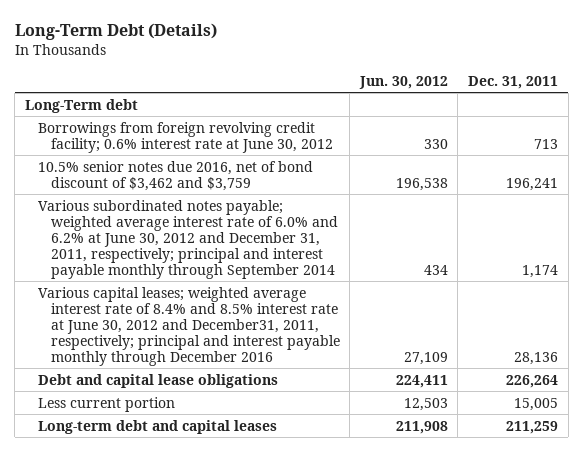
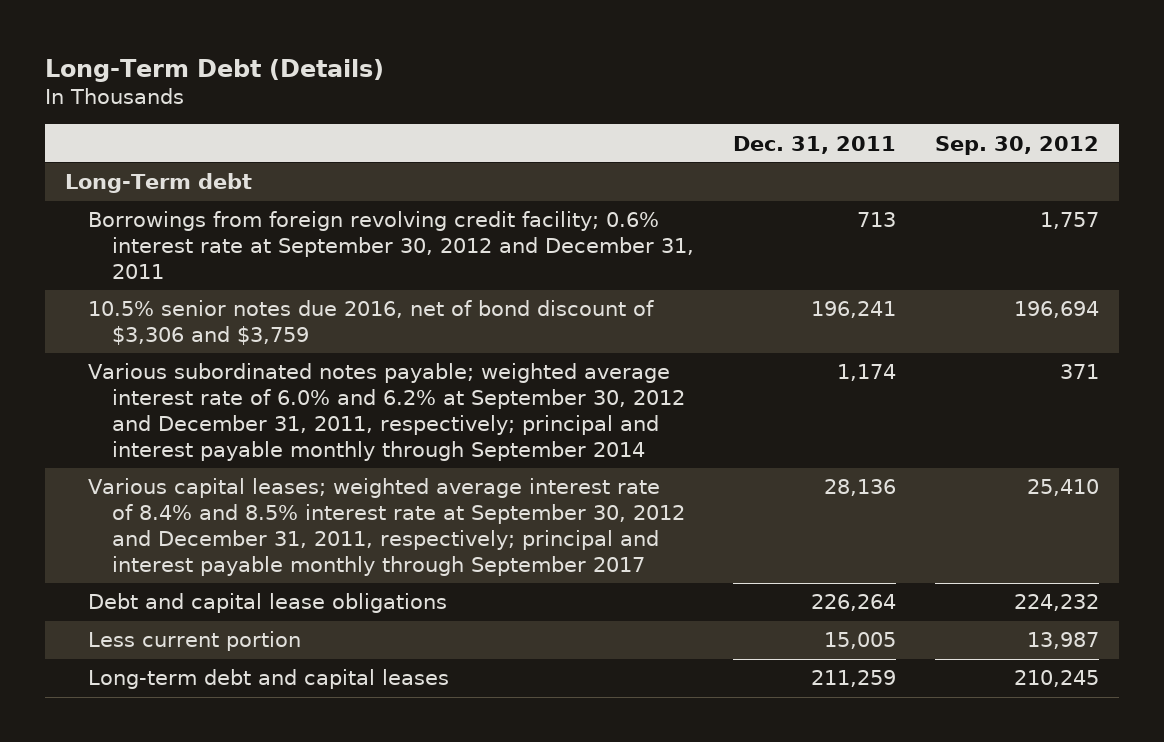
[358,75,448,89] Jun. 30, 2012 -> none
none -> [935,135,1100,155] Sep. 30, 2012
[37,121,333,153] Borrowings from foreign revolving credit facility; 0.6% interest rate at June 30, 2012 -> [88,211,694,280] Borrowings from foreign revolving credit facility; 0.6% interest rate at September 30, 2012 and December 31, 2011
[37,160,313,191] 10.5% senior notes due 2016, net of bond discount of $3,462 and $3,759 -> [88,300,655,346] 10.5% senior notes due 2016, net of bond discount of $3,306 and $3,759
[37,199,338,279] Various subordinated notes payable; weighted average interest rate of 6.0% and 6.2% at June 30, 2012 and December 31, 2011, respectively; principal and interest payable monthly through September 2014 -> [88,363,685,461] Various subordinated notes payable; weighted average interest rate of 6.0% and 6.2% at September 30, 2012 and December 31, 2011, respectively; principal and interest payable monthly through September 2014
[37,286,340,366] Various capital leases; weighted average interest rate of 8.4% and 8.5% interest rate at June 30, 2012 and December31, 2011, respectively; principal and interest payable monthly through December 2016 -> [88,478,685,576] Various capital leases; weighted average interest rate of 8.4% and 8.5% interest rate at September 30, 2012 and December 31, 2011, respectively; principal and interest payable monthly through September 2017

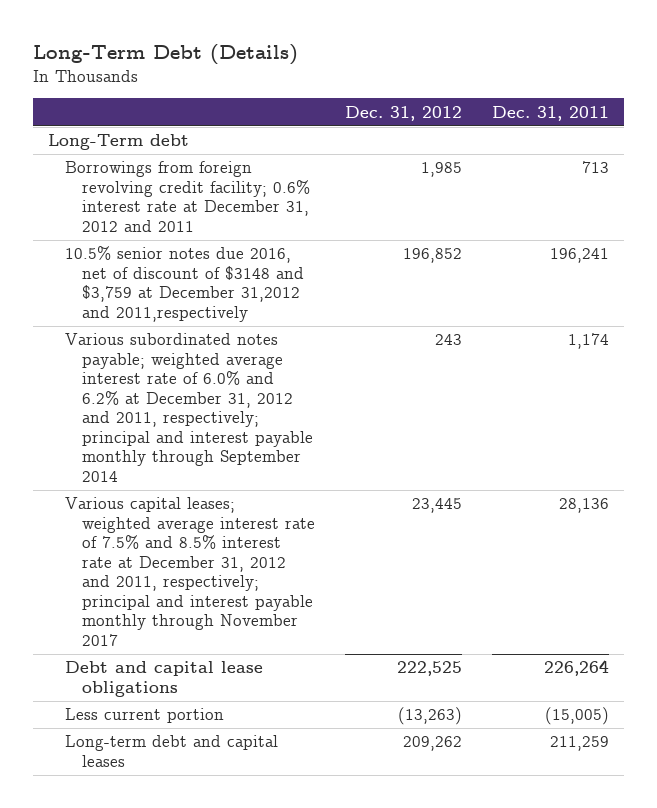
[935,135,1100,155] Sep. 30, 2012 -> none
none -> [345,105,463,121] Dec. 31, 2012
[88,211,694,280] Borrowings from foreign revolving credit facility; 0.6% interest rate at September 30, 2012 and December 31, 2011 -> [65,161,311,232] Borrowings from foreign revolving credit facility; 0.6% interest rate at December 31, 2012 and 2011
[88,300,655,346] 10.5% senior notes due 2016, net of bond discount of $3,306 and $3,759 -> [65,246,305,322] 10.5% senior notes due 2016, net of discount of $3148 and $3,759 at December 31,2012 and 2011,respectively
[88,363,685,461] Various subordinated notes payable; weighted average interest rate of 6.0% and 6.2% at September 30, 2012 and December 31, 2011, respectively; principal and interest payable monthly through September 2014 -> [65,333,314,482] Various subordinated notes payable; weighted average interest rate of 6.0% and 6.2% at December 31, 2012 and 2011, respectively; principal and interest payable monthly through September 2014
[88,478,685,576] Various capital leases; weighted average interest rate of 8.4% and 8.5% interest rate at September 30, 2012 and December 31, 2011, respectively; principal and interest payable monthly through September 2017 -> [65,497,316,646] Various capital leases; weighted average interest rate of 7.5% and 8.5% interest rate at December 31, 2012 and 2011, respectively; principal and interest payable monthly through November 2017
[823,632,896,650] 15,005 -> [544,707,609,726] (15,005)

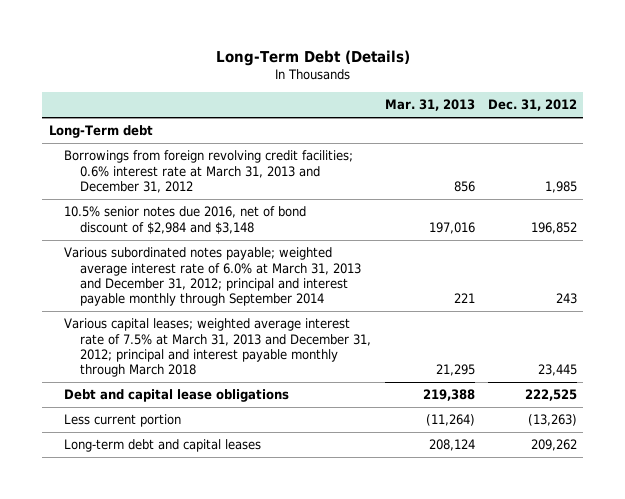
[491,105,609,121] Dec. 31, 2011 -> none
none -> [384,99,475,112] Mar. 31, 2013
[65,161,311,232] Borrowings from foreign revolving credit facility; 0.6% interest rate at December 31, 2012 and 2011 -> [64,150,354,193] Borrowings from foreign revolving credit facilities; 0.6% interest rate at March 31, 2013 and December 31, 2012
[65,246,305,322] 10.5% senior notes due 2016, net of discount of $3148 and $3,759 at December 31,2012 and 2011,respectively -> [64,206,307,234] 10.5% senior notes due 2016, net of bond discount of $2,984 and $3,148
[65,333,314,482] Various subordinated notes payable; weighted average interest rate of 6.0% and 6.2% at December 31, 2012 and 2011, respectively; principal and interest payable monthly through September 2014 -> [64,247,362,307] Various subordinated notes payable; weighted average interest rate of 6.0% at March 31, 2013 and December 31, 2012; principal and interest payable monthly through September 2014
[65,497,316,646] Various capital leases; weighted average interest rate of 7.5% and 8.5% interest rate at December 31, 2012 and 2011, respectively; principal and interest payable monthly through November 2017 -> [64,318,372,378] Various capital leases; weighted average interest rate of 7.5% at March 31, 2013 and December 31, 2012; principal and interest payable monthly through March 2018

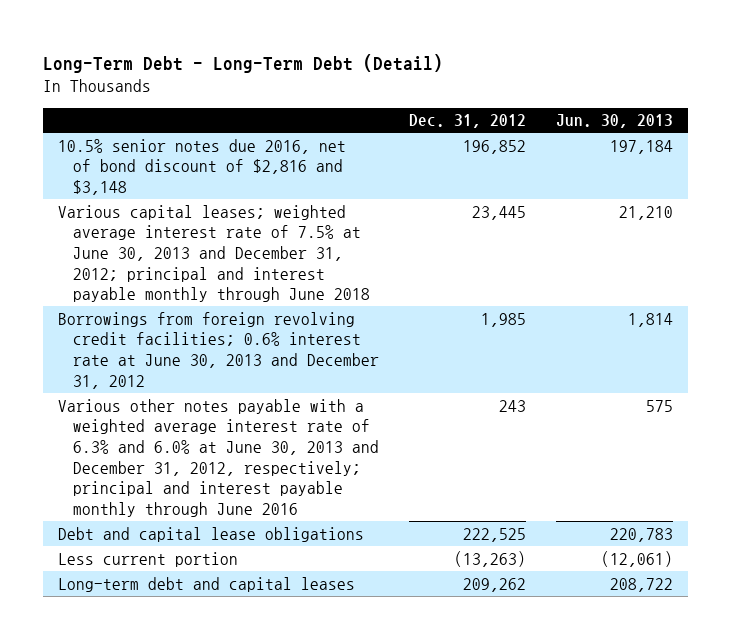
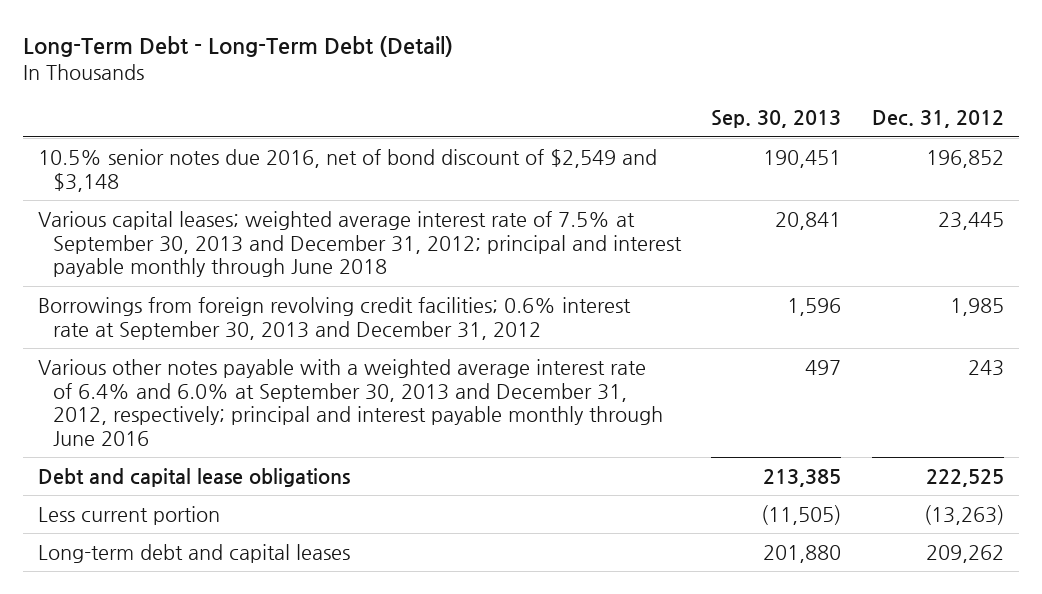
[555,114,673,129] Jun. 30, 2013 -> none
none -> [711,110,842,129] Sep. 30, 2013
[57,138,346,196] 10.5% senior notes due 2016, net of bond discount of $2,816 and $3,148 -> [38,148,658,192] 10.5% senior notes due 2016, net of bond discount of $2,549 and $3,148
[57,204,370,303] Various capital leases; weighted average interest rate of 7.5% at June 30, 2013 and December 31, 2012; principal and interest payable monthly through June 2018 -> [38,210,682,278] Various capital leases; weighted average interest rate of 7.5% at September 30, 2013 and December 31, 2012; principal and interest payable monthly through June 2018
[57,311,379,389] Borrowings from foreign revolving credit facilities; 0.6% interest rate at June 30, 2013 and December 31, 2012 -> [38,296,632,340] Borrowings from foreign revolving credit facilities; 0.6% interest rate at September 30, 2013 and December 31, 2012
[57,398,379,518] Various other notes payable with a weighted average interest rate of 6.3% and 6.0% at June 30, 2013 and December 31, 2012, respectively; principal and interest payable monthly through June 2016 -> [38,358,663,446] Various other notes payable with a weighted average interest rate of 6.4% and 6.0% at September 30, 2013 and December 31, 2012, respectively; principal and interest payable monthly through June 2016

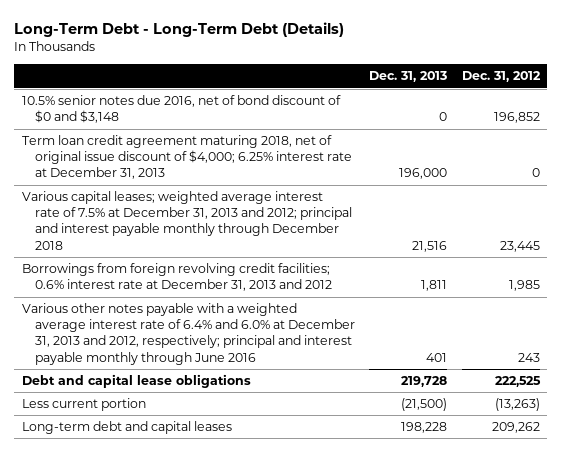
[22,35,453,57] Long-Term Debt - Long-Term Debt (Detail) -> [14,22,345,38] Long-Term Debt - Long-Term Debt (Details)
[711,110,842,129] Sep. 30, 2013 -> none
none -> [369,71,448,83] Dec. 31, 2013
[38,148,658,192] 10.5% senior notes due 2016, net of bond discount of $2,549 and $3,148 -> [21,95,341,124] 10.5% senior notes due 2016, net of bond discount of $0 and $3,148
none -> [21,135,352,180] Term loan credit agreement maturing 2018, net of original issue discount of $4,000; 6.25% interest rate at December 31, 2013
[38,210,682,278] Various capital leases; weighted average interest rate of 7.5% at September 30, 2013 and December 31, 2012; principal and interest payable monthly through June 2018 -> [21,191,352,250] Various capital leases; weighted average interest rate of 7.5% at December 31, 2013 and 2012; principal and interest payable monthly through December 2018
[38,296,632,340] Borrowings from foreign revolving credit facilities; 0.6% interest rate at September 30, 2013 and December 31, 2012 -> [21,263,332,292] Borrowings from foreign revolving credit facilities; 0.6% interest rate at December 31, 2013 and 2012
[38,358,663,446] Various other notes payable with a weighted average interest rate of 6.4% and 6.0% at September 30, 2013 and December 31, 2012, respectively; principal and interest payable monthly through June 2016 -> [21,303,355,365] Various other notes payable with a weighted average interest rate of 6.4% and 6.0% at December 31, 2013 and 2012, respectively; principal and interest payable monthly through June 2016

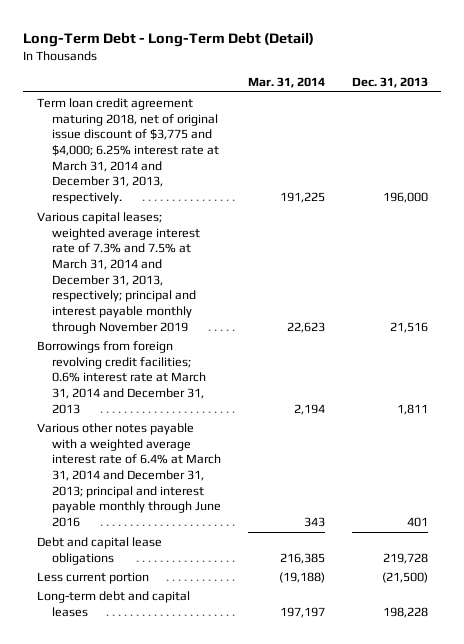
[14,22,345,38] Long-Term Debt - Long-Term Debt (Details) -> [23,31,315,47] Long-Term Debt - Long-Term Debt (Detail)
[461,71,541,83] Dec. 31, 2012 -> none
none -> [248,77,326,89] Mar. 31, 2014
[21,95,341,124] 10.5% senior notes due 2016, net of bond discount of $0 and $3,148 -> none
[21,135,352,180] Term loan credit agreement maturing 2018, net of original issue discount of $4,000; 6.25% interest rate at December 31, 2013 -> [36,97,220,205] Term loan credit agreement maturing 2018, net of original issue discount of $3,775 and $4,000; 6.25% interest rate at March 31, 2014 and December 31, 2013, respectively.
[21,191,352,250] Various capital leases; weighted average interest rate of 7.5% at December 31, 2013 and 2012; principal and interest payable monthly through December 2018 -> [36,211,201,334] Various capital leases; weighted average interest rate of 7.3% and 7.5% at March 31, 2014 and December 31, 2013, respectively; principal and interest payable monthly through November 2019
[21,263,332,292] Borrowings from foreign revolving credit facilities; 0.6% interest rate at December 31, 2013 and 2012 -> [36,340,207,414] Borrowings from foreign revolving credit facilities; 0.6% interest rate at March 31, 2014 and December 31, 2013
[21,303,355,365] Various other notes payable with a weighted average interest rate of 6.4% and 6.0% at December 31, 2013 and 2012, respectively; principal and interest payable monthly through June 2016 -> [36,422,222,528] Various other notes payable with a weighted average interest rate of 6.4% at March 31, 2014 and December 31, 2013; principal and interest payable monthly through June 2016

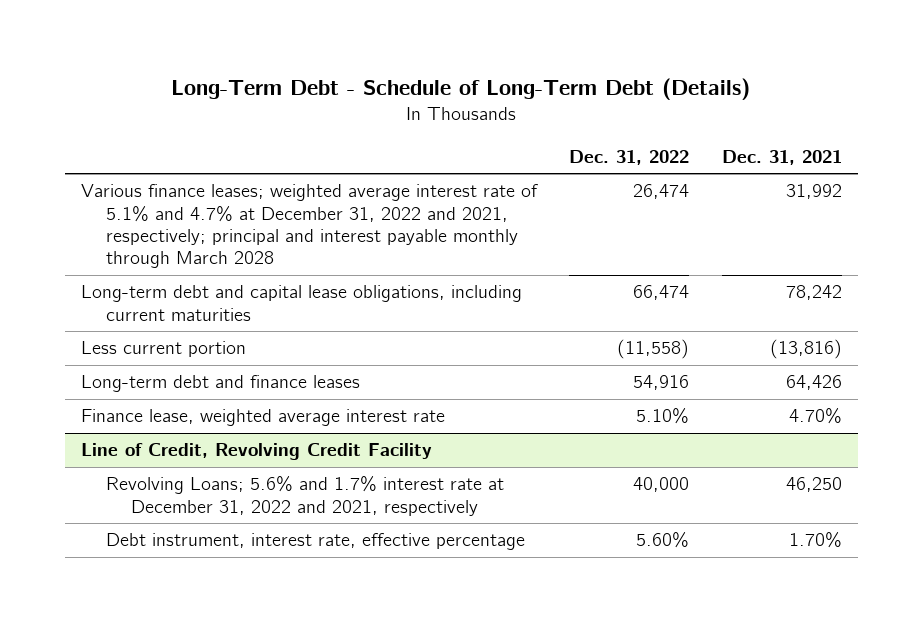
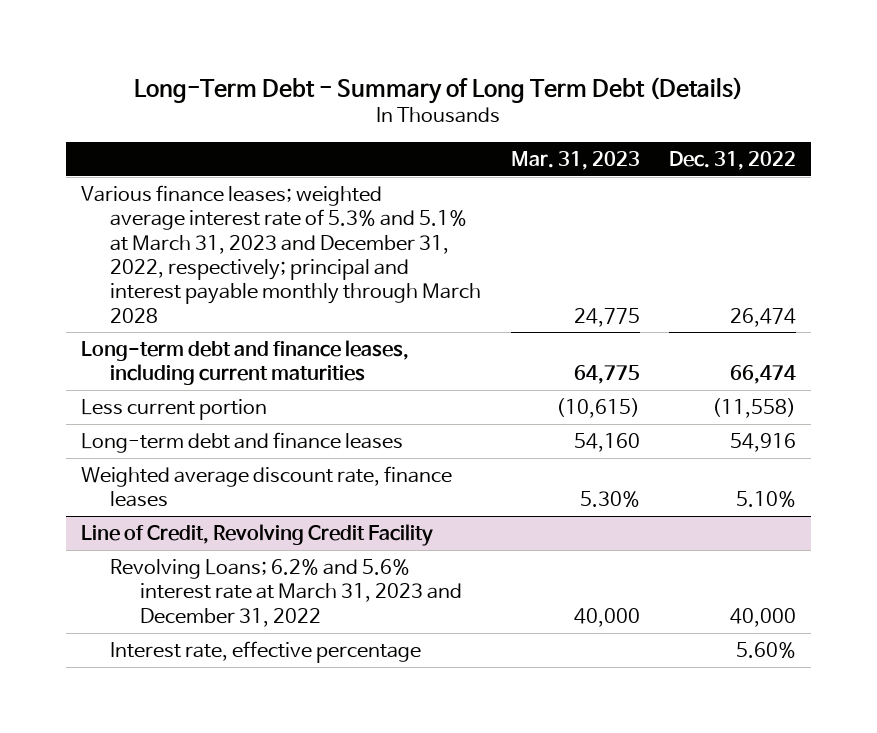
[171,77,751,100] Long-Term Debt - Schedule of Long-Term Debt (Details) -> [134,77,744,105] Long-Term Debt - Summary of Long Term Debt (Details)
[721,149,842,165] Dec. 31, 2021 -> none
none -> [510,150,640,170] Mar. 31, 2023
[81,184,539,269] Various finance leases; weighted average interest rate of 5.1% and 4.7% at December 31, 2022 and 2021, respectively; principal and interest payable monthly through March 2028 -> [80,184,482,323] Various finance leases; weighted average interest rate of 5.3% and 5.1% at March 31, 2023 and December 31, 2022, respectively; principal and interest payable monthly through March 2028
[81,285,523,321] Long-term debt and capital lease obligations, including current maturities -> [80,339,409,386] Long-term debt and finance leases, including current maturities
[81,409,446,427] Finance lease, weighted average interest rate -> [80,465,452,508] Weighted average discount rate, finance leases
[106,476,505,516] Revolving Loans; 5.6% and 1.7% interest rate at December 31, 2022 and 2021, respectively -> [110,558,462,627] Revolving Loans; 6.2% and 5.6% interest rate at March 31, 2023 and December 31, 2022
[106,533,526,551] Debt instrument, interest rate, effective percentage -> [110,640,422,663] Interest rate, effective percentage

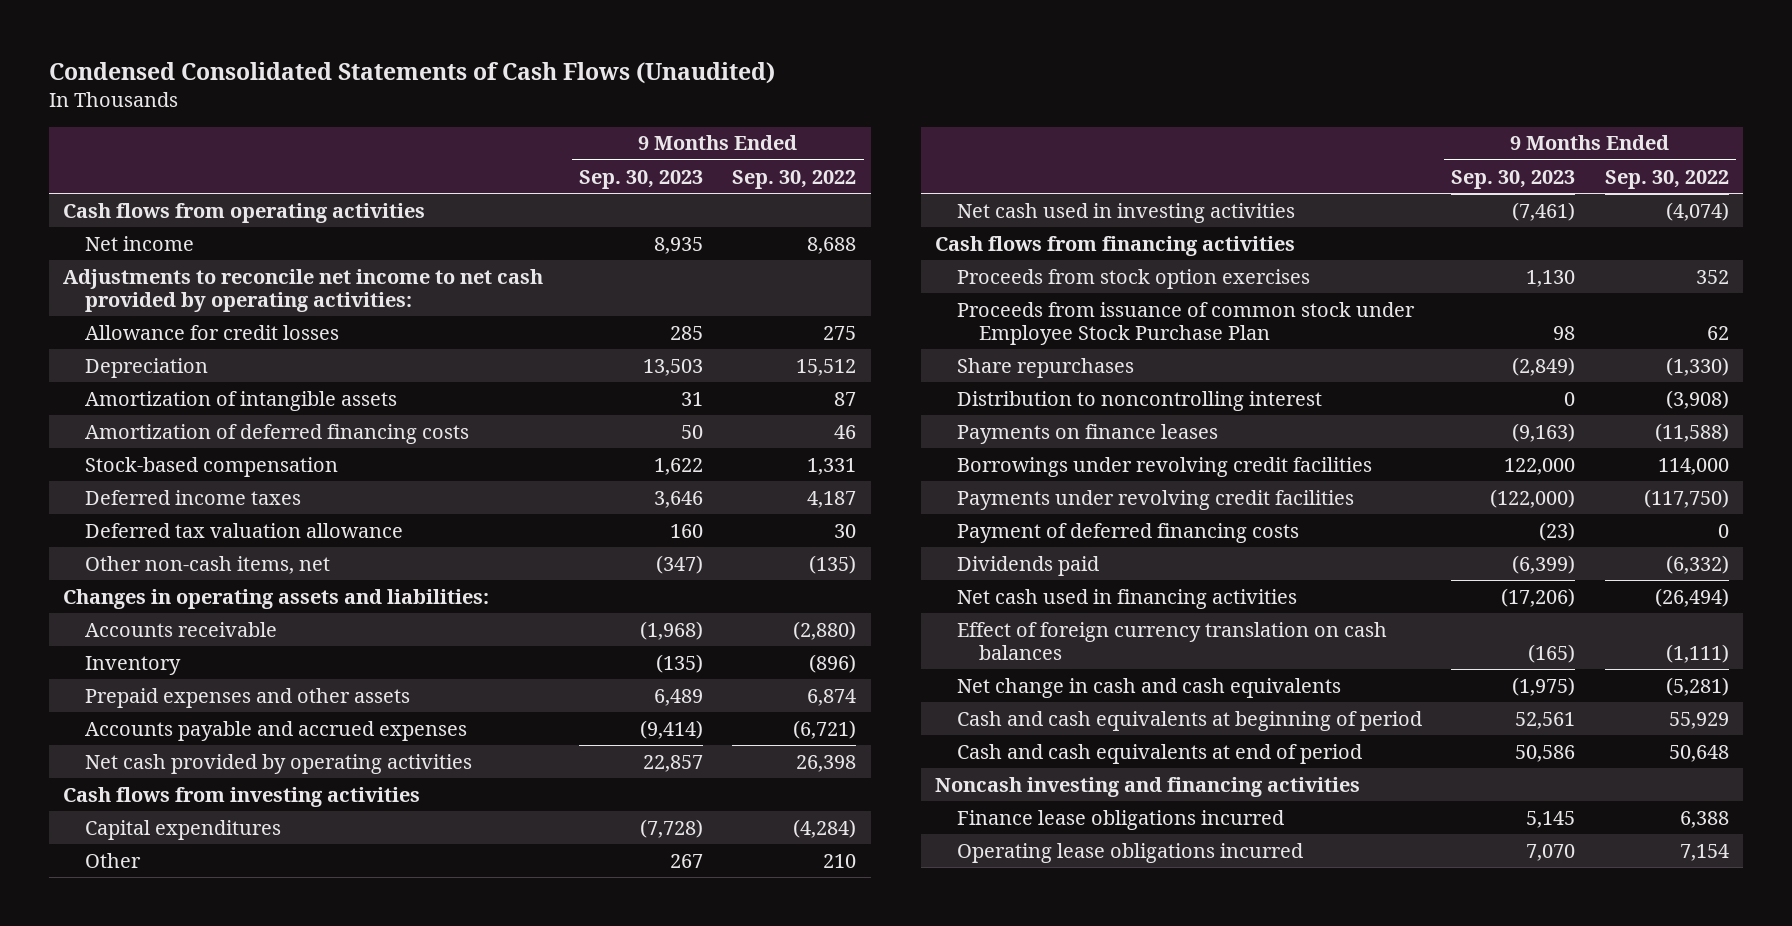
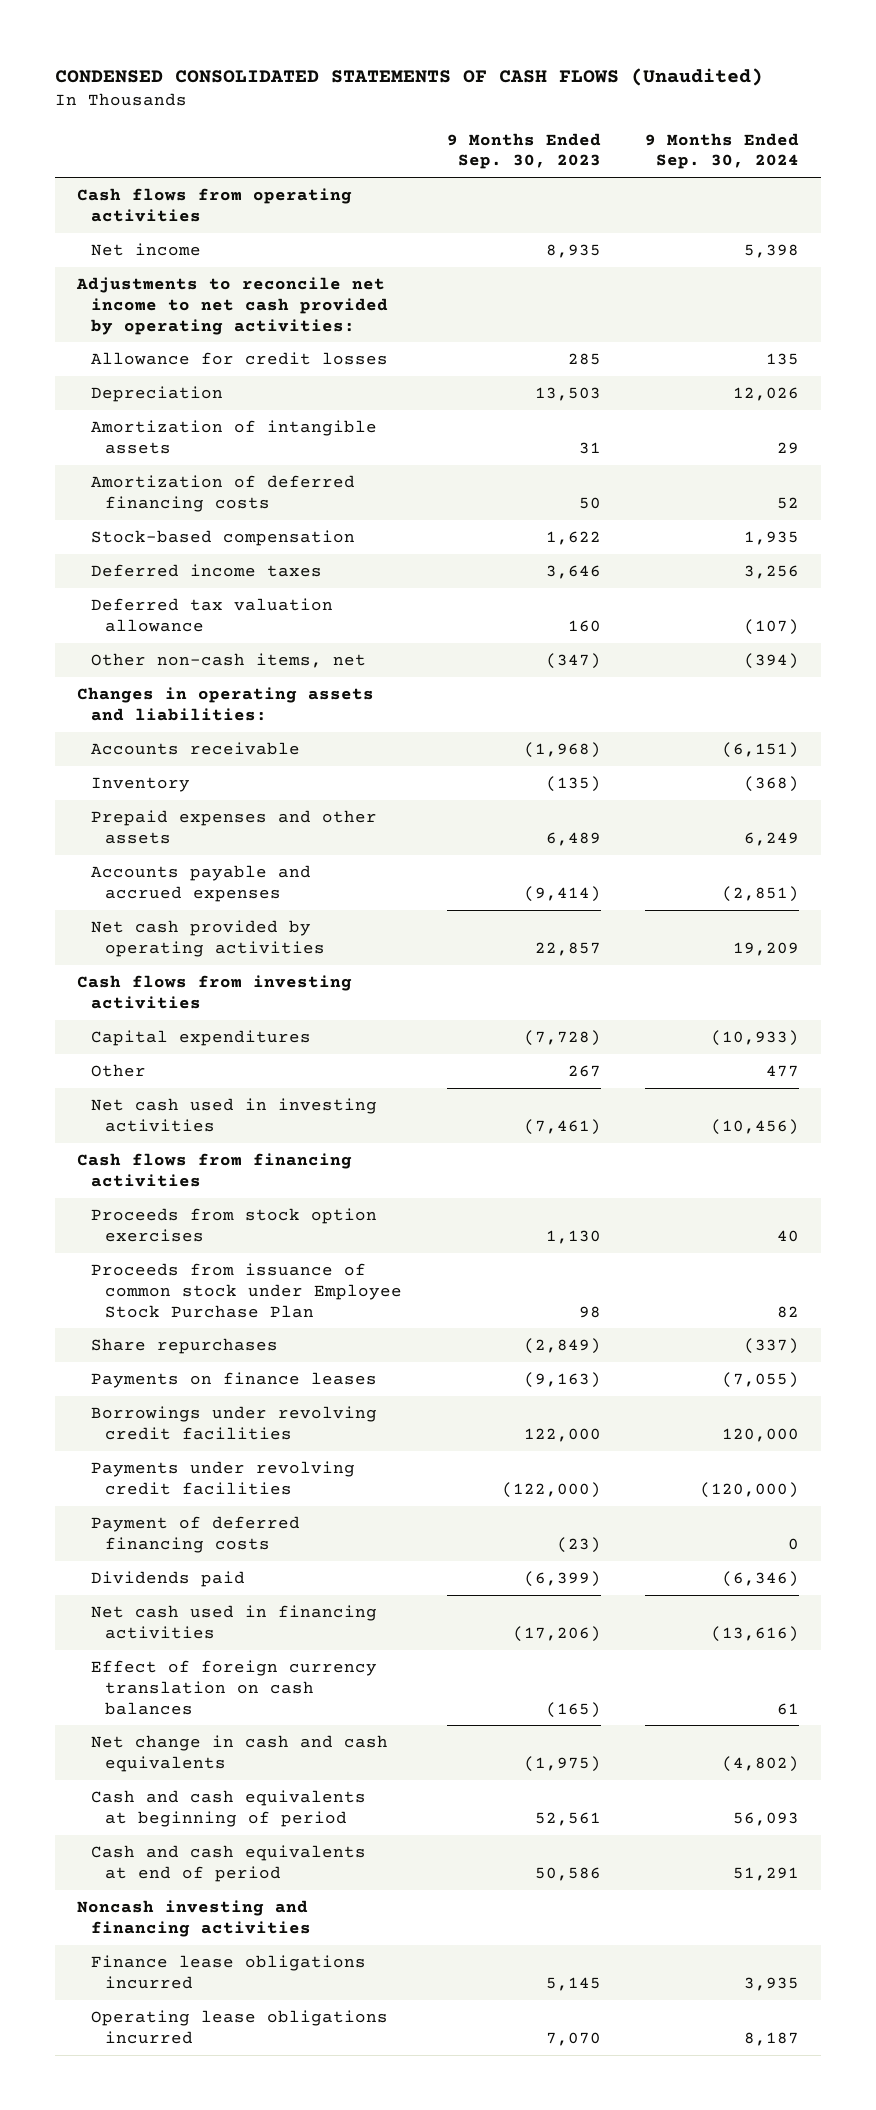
[48,61,775,84] Condensed Consolidated Statements of Cash Flows (Unaudited) -> [54,67,763,86] CONDENSED CONSOLIDATED STATEMENTS OF CASH FLOWS (Unaudited)
[732,169,857,189] Sep. 30, 2022 -> none
none -> [645,132,800,170] 9 Months Ended Sep. 30, 2024
[957,390,1323,411] Distribution to noncontrolling interest -> none

